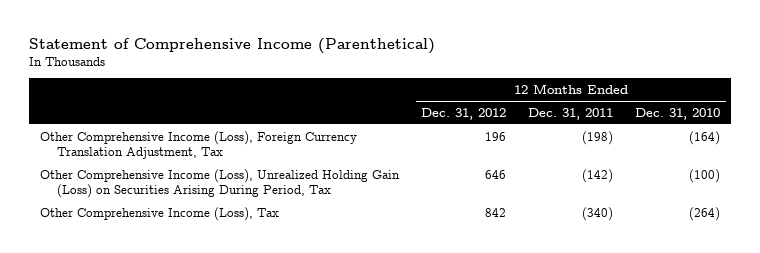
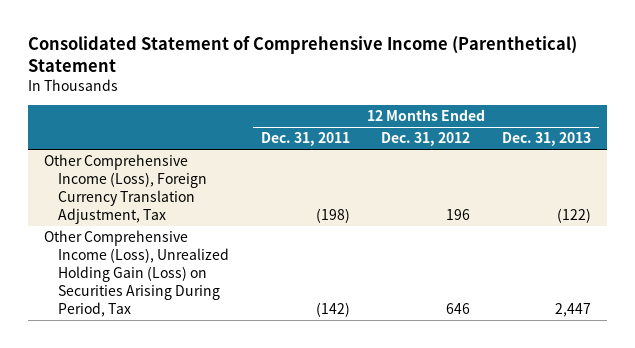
[29,37,436,54] Statement of Comprehensive Income (Parenthetical) -> [27,35,577,72] Consolidated Statement of Comprehensive Income (Parenthetical) Statement
[635,107,721,120] Dec. 31, 2010 -> none
none -> [501,132,591,147] Dec. 31, 2013
[40,206,280,221] Other Comprehensive Income (Loss), Tax -> none

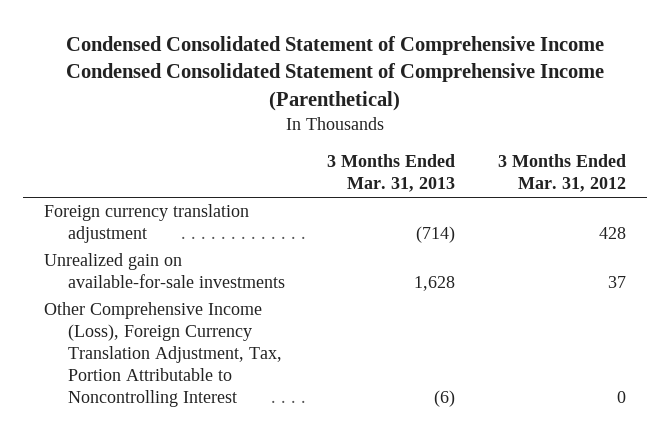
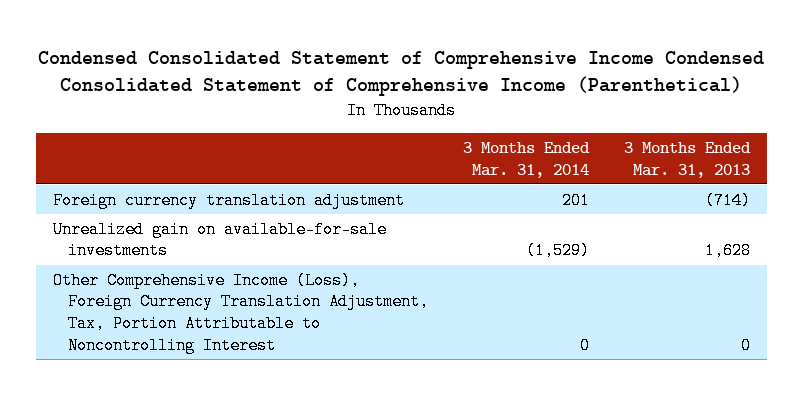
[497,154,626,193] 3 Months Ended Mar. 31, 2012 -> none
none -> [462,142,590,178] 3 Months Ended Mar. 31, 2014
[434,390,456,408] (6) -> [740,336,751,354] 0

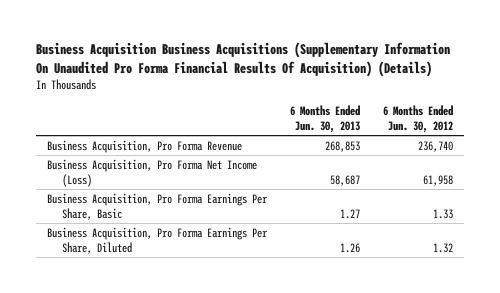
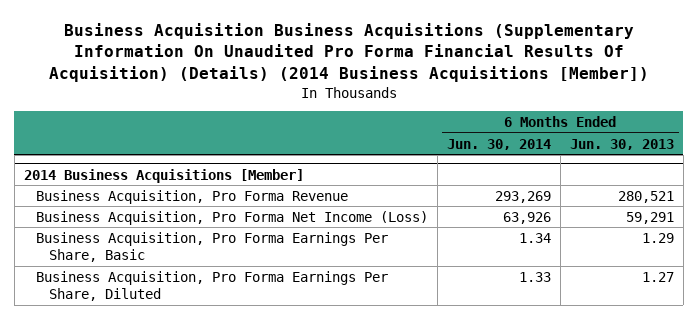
[35,42,450,78] Business Acquisition Business Acquisitions (Supplementary Information On Unaudited Pro Forma Financial Results Of Acquisition) (Details) -> [48,22,649,82] Business Acquisition Business Acquisitions (Supplementary Information On Unaudited Pro Forma Financial Results Of Acquisition) (Details) (2014 Business Acquisitions [Member])
[382,104,453,134] 6 Months Ended Jun. 30, 2012 -> none
none -> [447,138,552,150] Jun. 30, 2014
none -> [23,168,304,183] 2014 Business Acquisitions [Member]
[324,140,360,152] 268,853 -> [617,190,674,203] 280,521
[329,175,360,187] 58,687 -> [625,211,674,224] 59,291
[339,209,360,220] 1.27 -> [641,232,674,243] 1.29
[339,243,360,254] 1.26 -> [641,271,674,282] 1.27

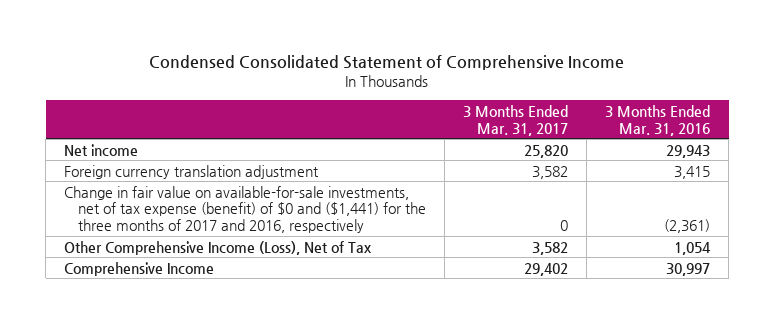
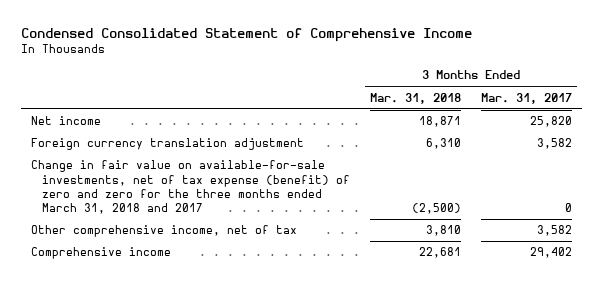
[605,104,711,136] 3 Months Ended Mar. 31, 2016 -> none
none -> [370,92,462,104] Mar. 31, 2018
[64,185,427,233] Change in fair value on available-for-sale investments, net of tax expense (benefit) of $0 and ($1,441) for the three months of 2017 and 2016, respectively -> [30,160,351,214] Change in fair value on available-for-sale investments, net of tax expense (benefit) of zero and zero for the three months ended March 31, 2018 and 2017
[64,240,373,255] Other Comprehensive Income (Loss), Net of Tax -> [30,225,297,238] Other comprehensive income, net of tax
[64,261,215,276] Comprehensive Income -> [30,247,171,260] Comprehensive income

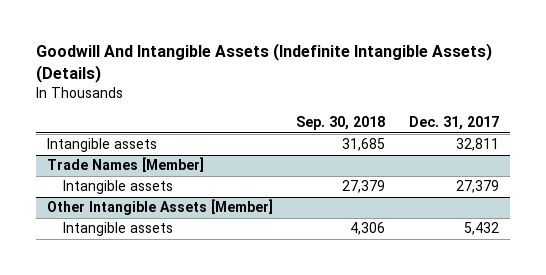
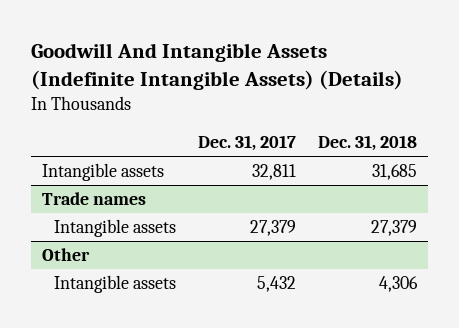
[296,116,386,131] Sep. 30, 2018 -> none
none -> [317,134,417,151] Dec. 31, 2018
[47,157,205,173] Trade Names [Member] -> [41,192,146,206] Trade names
[47,199,274,216] Other Intangible Assets [Member] -> [41,248,90,262] Other

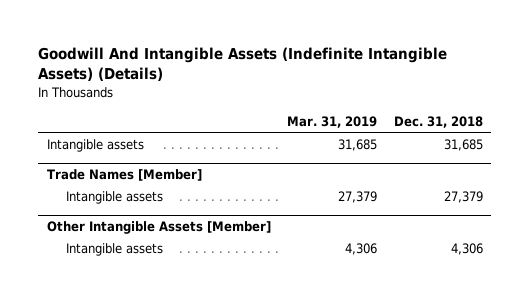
[198,134,297,151] Dec. 31, 2017 -> none
none -> [287,116,378,129] Mar. 31, 2019
[41,192,146,206] Trade names -> [46,169,202,182] Trade Names [Member]
[41,248,90,262] Other -> [46,221,271,235] Other Intangible Assets [Member]

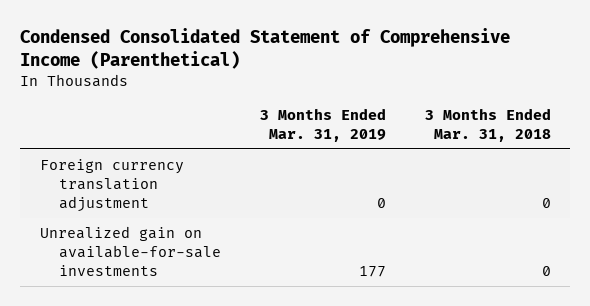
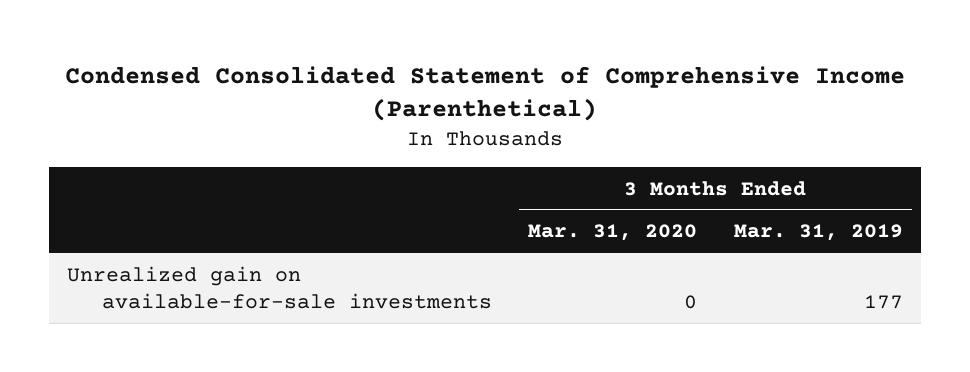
[424,108,551,143] 3 Months Ended Mar. 31, 2018 -> none
none -> [528,224,698,242] Mar. 31, 2020
[39,158,184,213] Foreign currency translation adjustment -> none

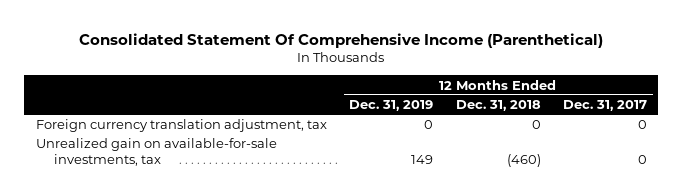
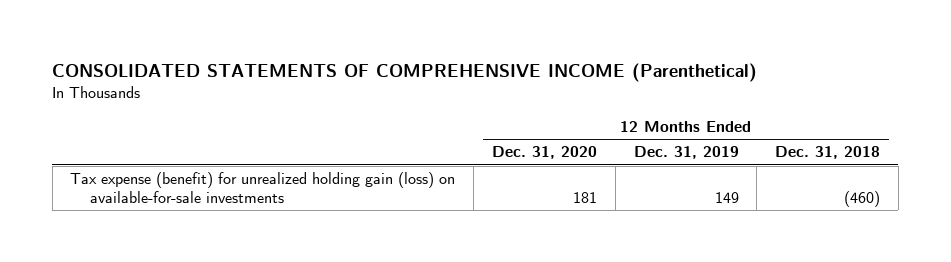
[79,32,604,48] Consolidated Statement Of Comprehensive Income (Parenthetical) -> [52,62,758,82] CONSOLIDATED STATEMENTS OF COMPREHENSIVE INCOME (Parenthetical)
[563,99,648,111] Dec. 31, 2017 -> none
none -> [491,146,597,160] Dec. 31, 2020
[35,119,327,133] Foreign currency translation adjustment, tax -> none
[35,138,277,167] Unrealized gain on available-for-sale investments, tax -> [70,172,456,204] Tax expense (benefit) for unrealized holding gain (loss) on available-for-sale investments

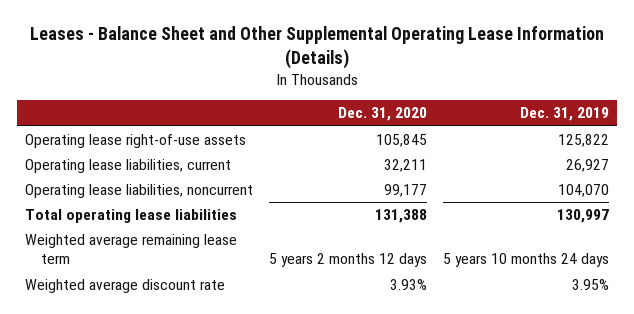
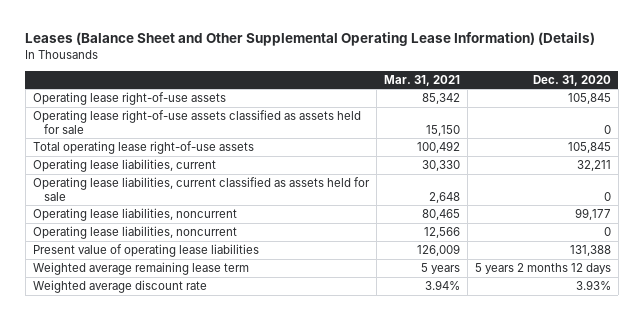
[29,26,604,70] Leases - Balance Sheet and Other Supplemental Operating Lease Information (Details) -> [25,32,596,47] Leases (Balance Sheet and Other Supplemental Operating Lease Information) (Details)
[520,107,610,122] Dec. 31, 2019 -> none
none -> [383,74,460,86] Mar. 31, 2021
none -> [32,110,361,134] Operating lease right-of-use assets classified as assets held for sale
none -> [32,141,254,155] Total operating lease right-of-use assets
none -> [32,177,370,201] Operating lease liabilities, current classified as assets held for sale
none -> [32,226,237,240] Operating lease liabilities, noncurrent
[24,209,237,224] Total operating lease liabilities -> [32,244,259,258] Present value of operating lease liabilities

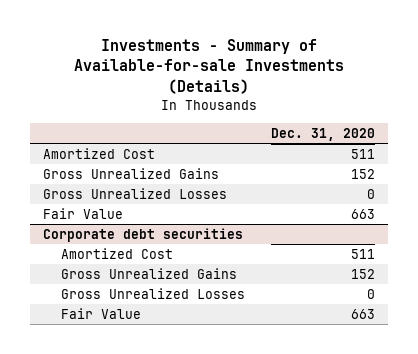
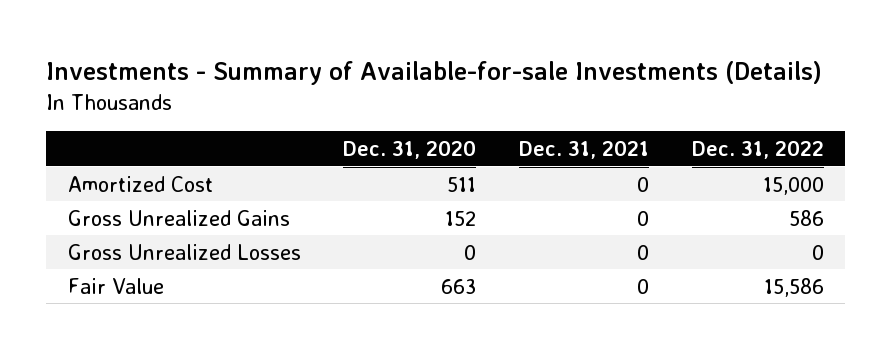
none -> [519,139,650,159] Dec. 31, 2021
none -> [691,139,824,159] Dec. 31, 2022
[43,228,244,243] Corporate debt securities -> none
[60,248,173,260] Amortized Cost -> none
[60,268,237,280] Gross Unrealized Gains -> none
[60,288,245,300] Gross Unrealized Losses -> none
[60,308,141,320] Fair Value -> none

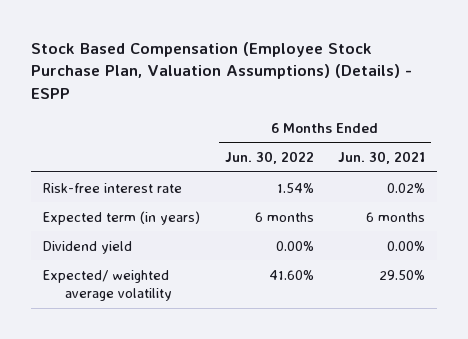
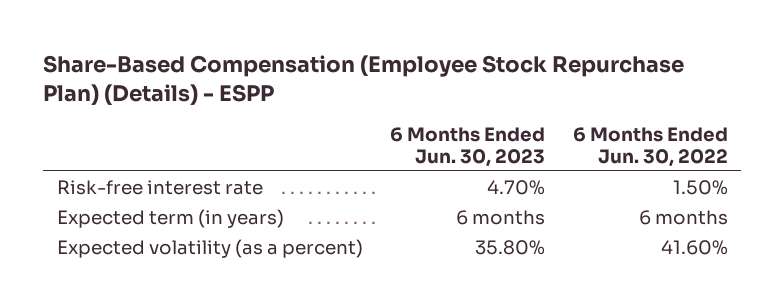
[31,41,413,99] Stock Based Compensation (Employee Stock Purchase Plan, Valuation Assumptions) (Details) - ESPP -> [43,54,685,105] Share-Based Compensation (Employee Stock Repurchase Plan) (Details) - ESPP
[337,151,425,165] Jun. 30, 2021 -> none
none -> [390,127,546,167] 6 Months Ended Jun. 30, 2023
[276,182,314,193] 1.54% -> [672,179,728,195] 1.50%
[43,240,133,254] Dividend yield -> none
[43,269,172,301] Expected/ weighted average volatility -> [56,238,363,258] Expected volatility (as a percent)

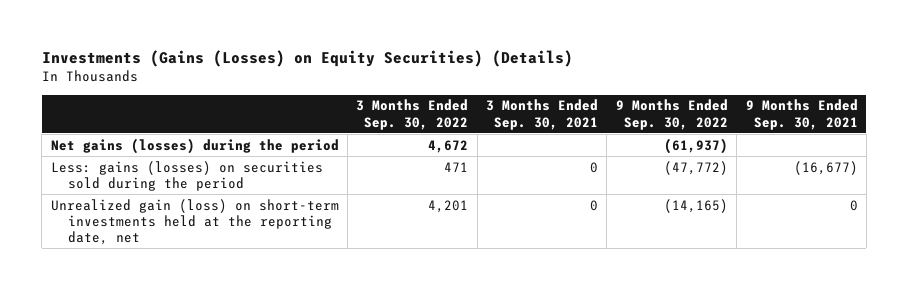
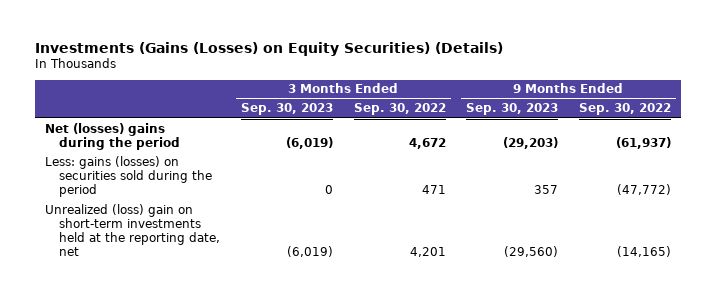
[486,99,599,130] 3 Months Ended Sep. 30, 2021 -> none
[745,99,858,130] 9 Months Ended Sep. 30, 2021 -> none
none -> [240,103,333,116] Sep. 30, 2023
none -> [466,103,559,116] Sep. 30, 2023
[50,137,339,154] Net gains (losses) during the period -> [44,122,181,150] Net (losses) gains during the period
[50,198,339,245] Unrealized gain (loss) on short-term investments held at the reporting date, net -> [44,203,221,257] Unrealized (loss) gain on short-term investments held at the reporting date, net

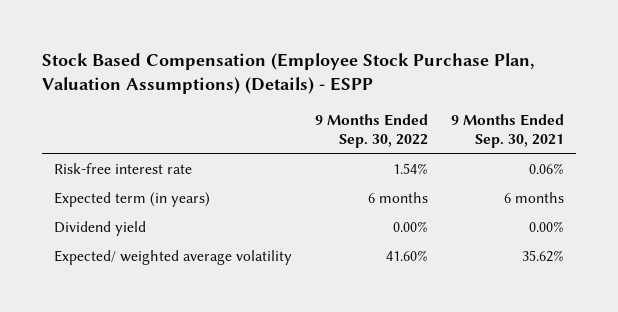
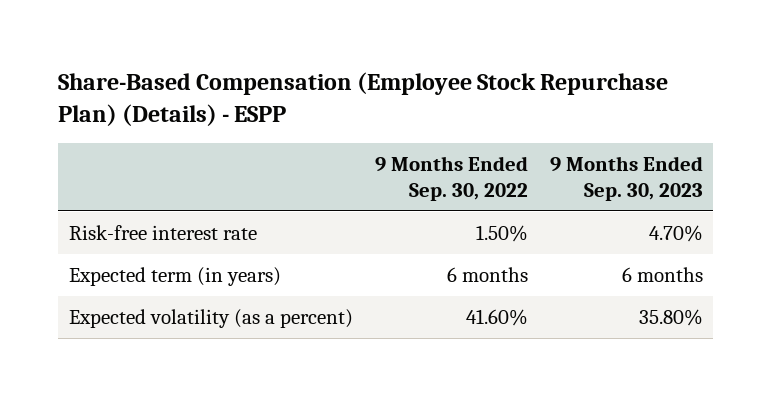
[42,53,535,95] Stock Based Compensation (Employee Stock Purchase Plan, Valuation Assumptions) (Details) - ESPP -> [57,72,668,127] Share-Based Compensation (Employee Stock Repurchase Plan) (Details) - ESPP
[451,114,565,148] 9 Months Ended Sep. 30, 2021 -> none
none -> [549,155,703,202] 9 Months Ended Sep. 30, 2023
[393,162,429,174] 1.54% -> [475,224,528,242] 1.50%
[53,220,146,236] Dividend yield -> none
[53,249,292,265] Expected/ weighted average volatility -> [68,308,353,328] Expected volatility (as a percent)

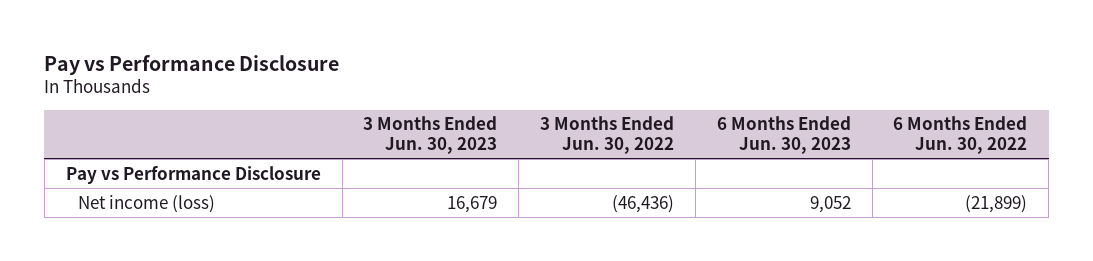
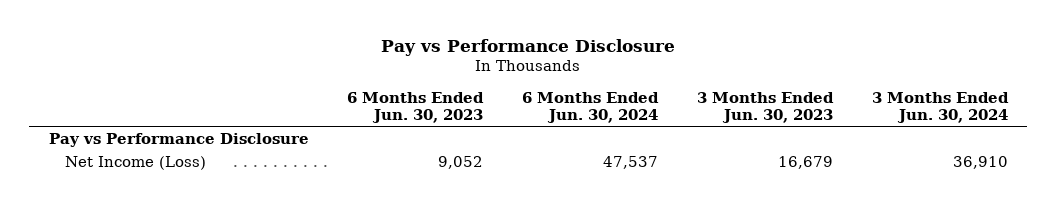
[540,116,675,154] 3 Months Ended Jun. 30, 2022 -> none
[893,116,1028,154] 6 Months Ended Jun. 30, 2022 -> none
none -> [522,91,660,124] 6 Months Ended Jun. 30, 2024
none -> [871,91,1009,124] 3 Months Ended Jun. 30, 2024
[78,194,216,213] Net income (loss) -> [64,155,206,170] Net Income (Loss)

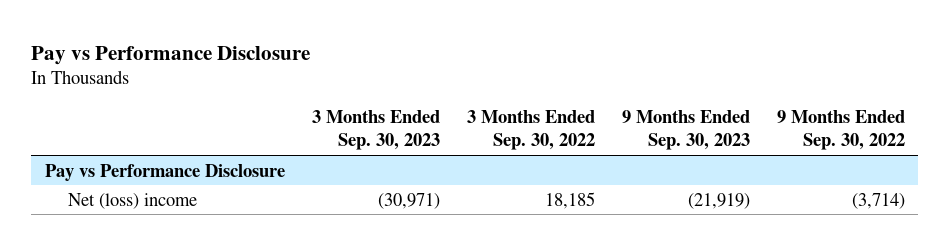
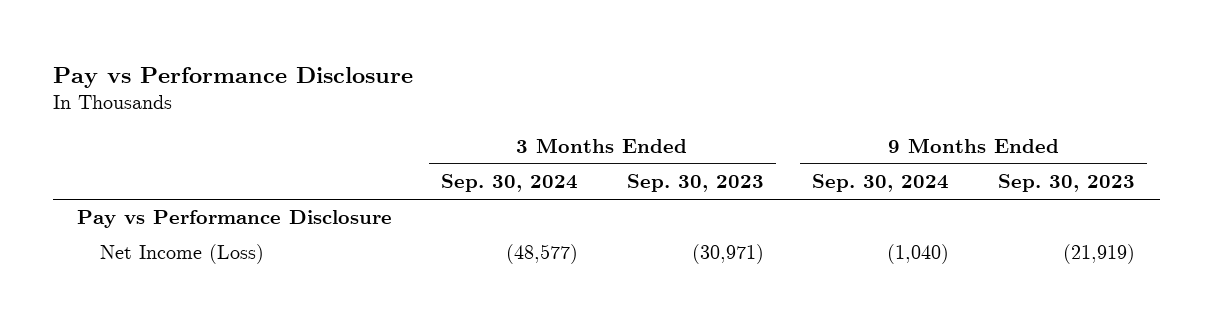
[466,110,595,151] 3 Months Ended Sep. 30, 2022 -> none
[776,110,905,151] 9 Months Ended Sep. 30, 2022 -> none
none -> [440,174,578,193] Sep. 30, 2024
none -> [812,174,950,193] Sep. 30, 2024
[67,192,197,209] Net (loss) income -> [99,244,264,265] Net Income (Loss)

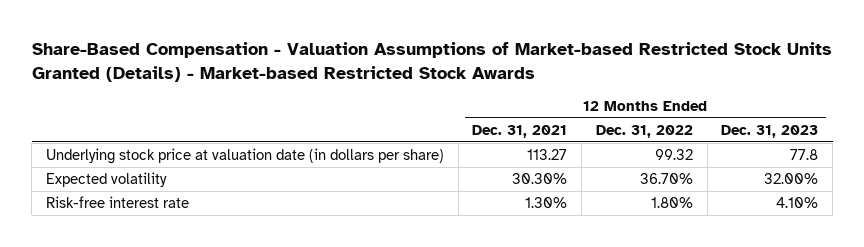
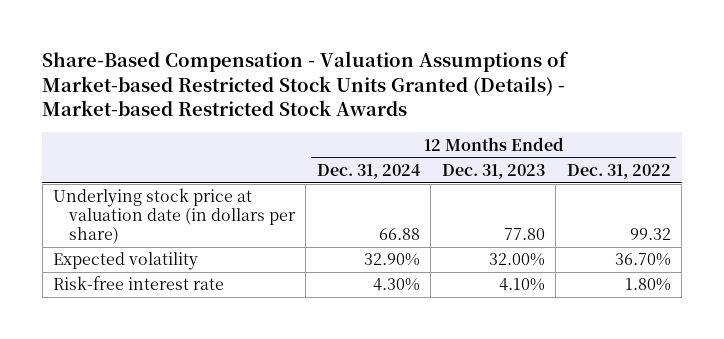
[472,124,568,138] Dec. 31, 2021 -> none
none -> [316,164,421,180] Dec. 31, 2024
[790,149,819,161] 77.8 -> [503,228,545,241] 77.80

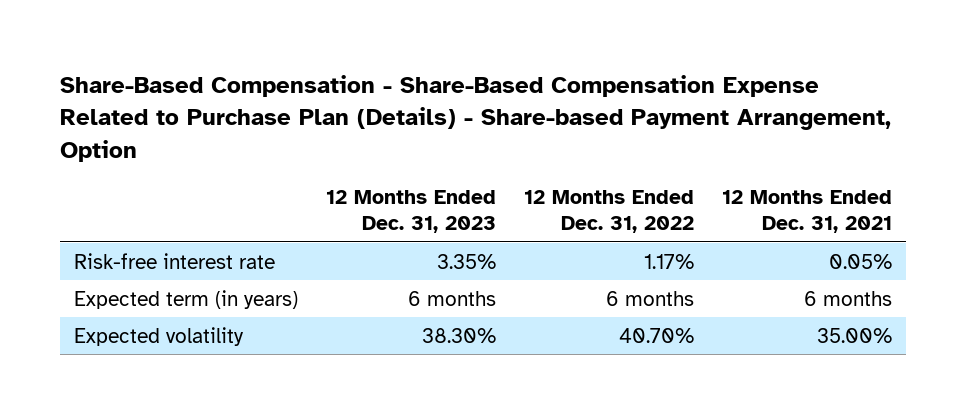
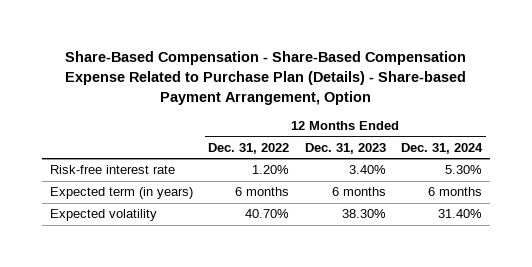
[721,190,892,234] 12 Months Ended Dec. 31, 2021 -> none
none -> [401,142,484,154] Dec. 31, 2024
[436,253,496,269] 3.35% -> [348,165,386,175] 3.40%
[643,253,694,269] 1.17% -> [252,165,290,175] 1.20%

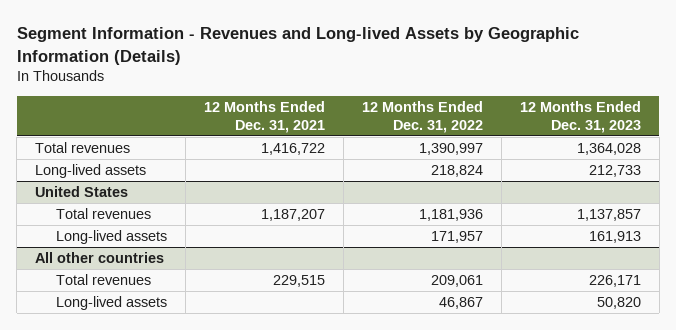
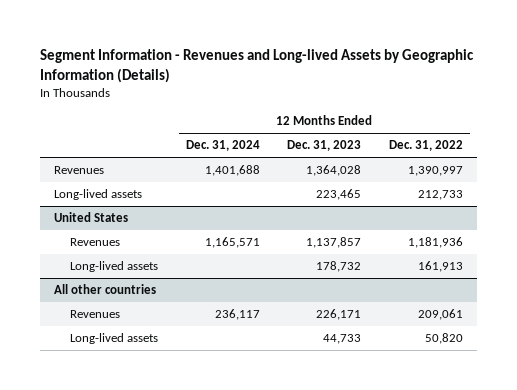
[204,100,326,133] 12 Months Ended Dec. 31, 2021 -> none
none -> [185,140,260,152] Dec. 31, 2024
[35,142,131,154] Total revenues -> [54,166,105,175] Revenues
[431,165,484,178] 218,824 -> [418,190,464,201] 212,733
[589,165,642,178] 212,733 -> [316,189,362,201] 223,465
[56,208,152,220] Total revenues -> [70,238,121,247] Revenues
[431,231,484,244] 171,957 -> [418,261,464,273] 161,913
[589,231,642,244] 161,913 -> [316,261,362,273] 178,732
[56,274,152,286] Total revenues -> [70,310,121,319] Revenues
[439,297,484,310] 46,867 -> [425,333,464,345] 50,820
[597,297,642,310] 50,820 -> [323,334,362,345] 44,733

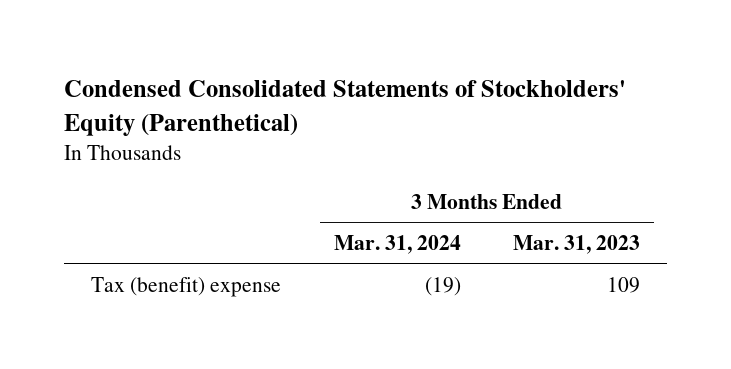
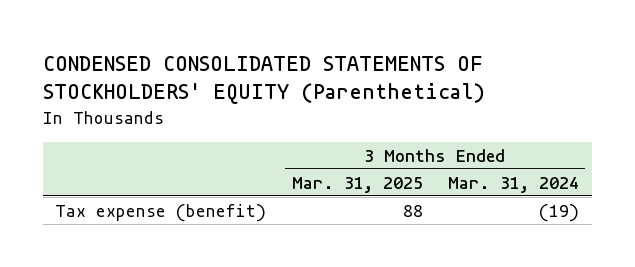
[64,80,627,136] Condensed Consolidated Statements of Stockholders' Equity (Parenthetical) -> [42,55,485,105] CONDENSED CONSOLIDATED STATEMENTS OF STOCKHOLDERS' EQUITY (Parenthetical)
[513,234,641,254] Mar. 31, 2023 -> none
none -> [291,176,423,193] Mar. 31, 2025
[90,276,281,297] Tax (benefit) expense -> [55,203,267,222] Tax expense (benefit)

